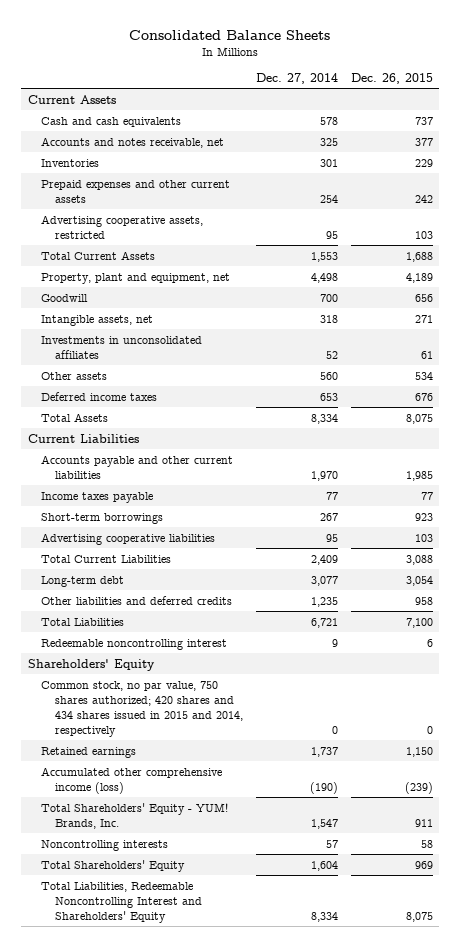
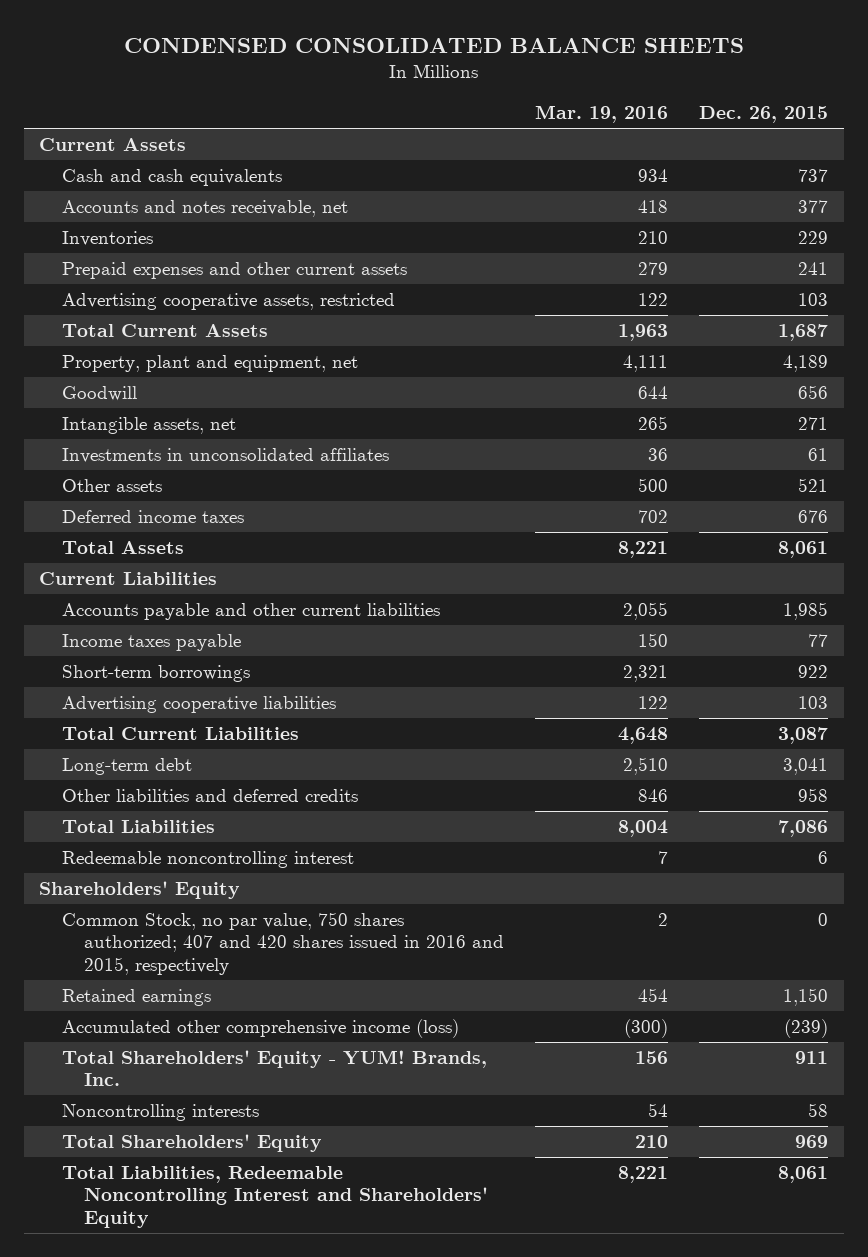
[129,29,331,40] Consolidated Balance Sheets -> [123,37,744,53] CONDENSED CONSOLIDATED BALANCE SHEETS
[255,72,338,84] Dec. 27, 2014 -> none
none -> [535,105,669,124] Mar. 19, 2016
[414,194,433,203] 242 -> [798,261,829,275] 241
[405,251,433,262] 1,688 -> [778,323,829,341] 1,687
[414,371,433,380] 534 -> [798,477,829,492] 521
[405,413,433,424] 8,075 -> [778,540,829,558] 8,061
[414,512,433,521] 923 -> [798,664,829,678] 922
[405,554,433,565] 3,088 -> [778,726,829,744] 3,087
[405,575,433,586] 3,054 -> [783,757,829,775] 3,041
[405,617,433,628] 7,100 -> [778,819,829,837] 7,086
[41,680,243,738] Common stock, no par value, 750 shares authorized; 420 shares and 434 shares issued in 2015 and 2014, respectively -> [61,911,504,975] Common Stock, no par value, 750 shares authorized; 407 and 420 shares issued in 2016 and 2015, respectively
[405,911,433,922] 8,075 -> [778,1165,829,1183] 8,061

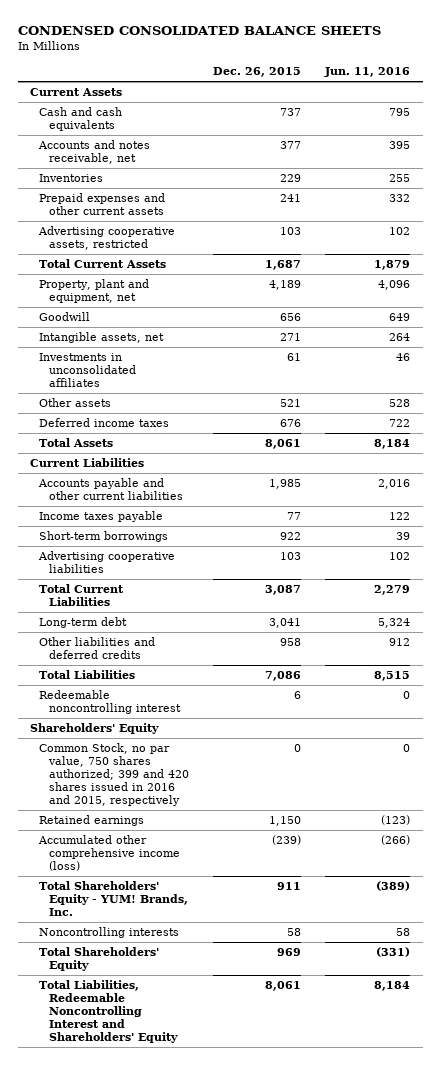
[535,105,669,124] Mar. 19, 2016 -> none
none -> [324,67,411,78] Jun. 11, 2016
[61,911,504,975] Common Stock, no par value, 750 shares authorized; 407 and 420 shares issued in 2016 and 2015, respectively -> [39,743,189,807] Common Stock, no par value, 750 shares authorized; 399 and 420 shares issued in 2016 and 2015, respectively

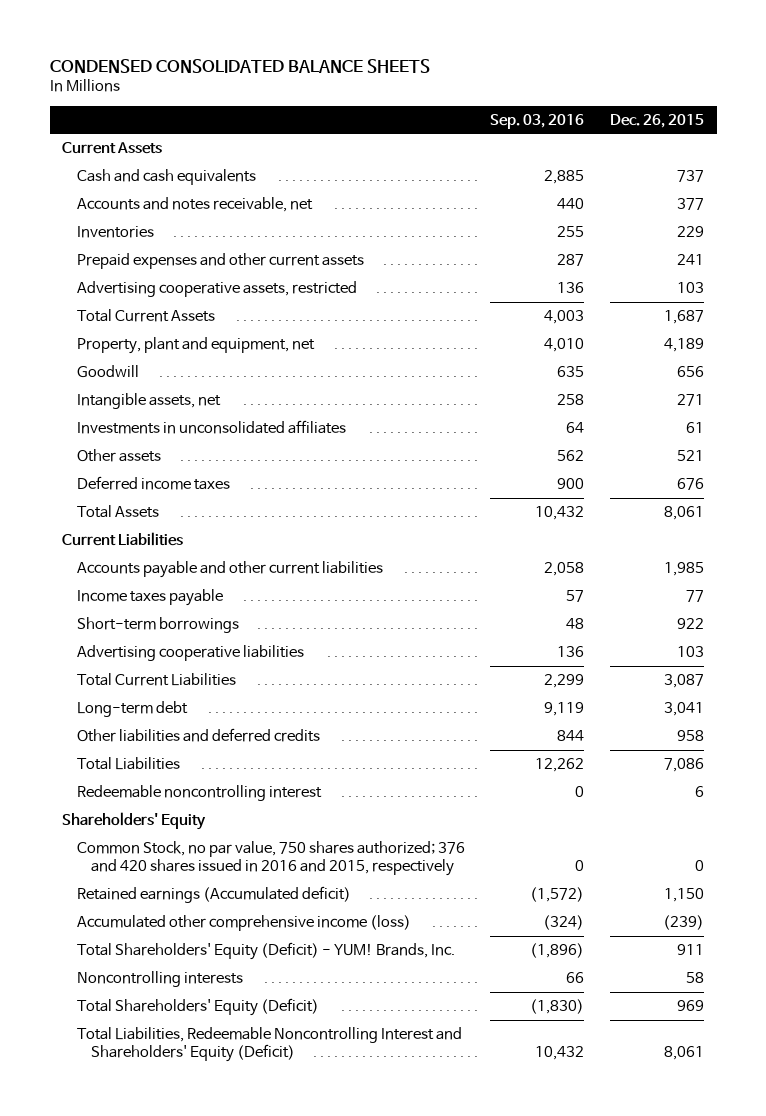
[324,67,411,78] Jun. 11, 2016 -> none
none -> [490,113,585,129] Sep. 03, 2016
[39,743,189,807] Common Stock, no par value, 750 shares authorized; 399 and 420 shares issued in 2016 and 2015, respectively -> [76,841,465,877] Common Stock, no par value, 750 shares authorized; 376 and 420 shares issued in 2016 and 2015, respectively
[39,815,145,827] Retained earnings -> [76,886,351,904] Retained earnings (Accumulated deficit)
[39,881,188,917] Total Shareholders' Equity - YUM! Brands, Inc. -> [76,942,455,961] Total Shareholders' Equity (Deficit) - YUM! Brands, Inc.
[39,947,160,972] Total Shareholders' Equity -> [76,998,319,1017] Total Shareholders' Equity (Deficit)
[39,980,178,1044] Total Liabilities, Redeemable Noncontrolling Interest and Shareholders' Equity -> [76,1027,462,1063] Total Liabilities, Redeemable Noncontrolling Interest and Shareholders' Equity (Deficit)

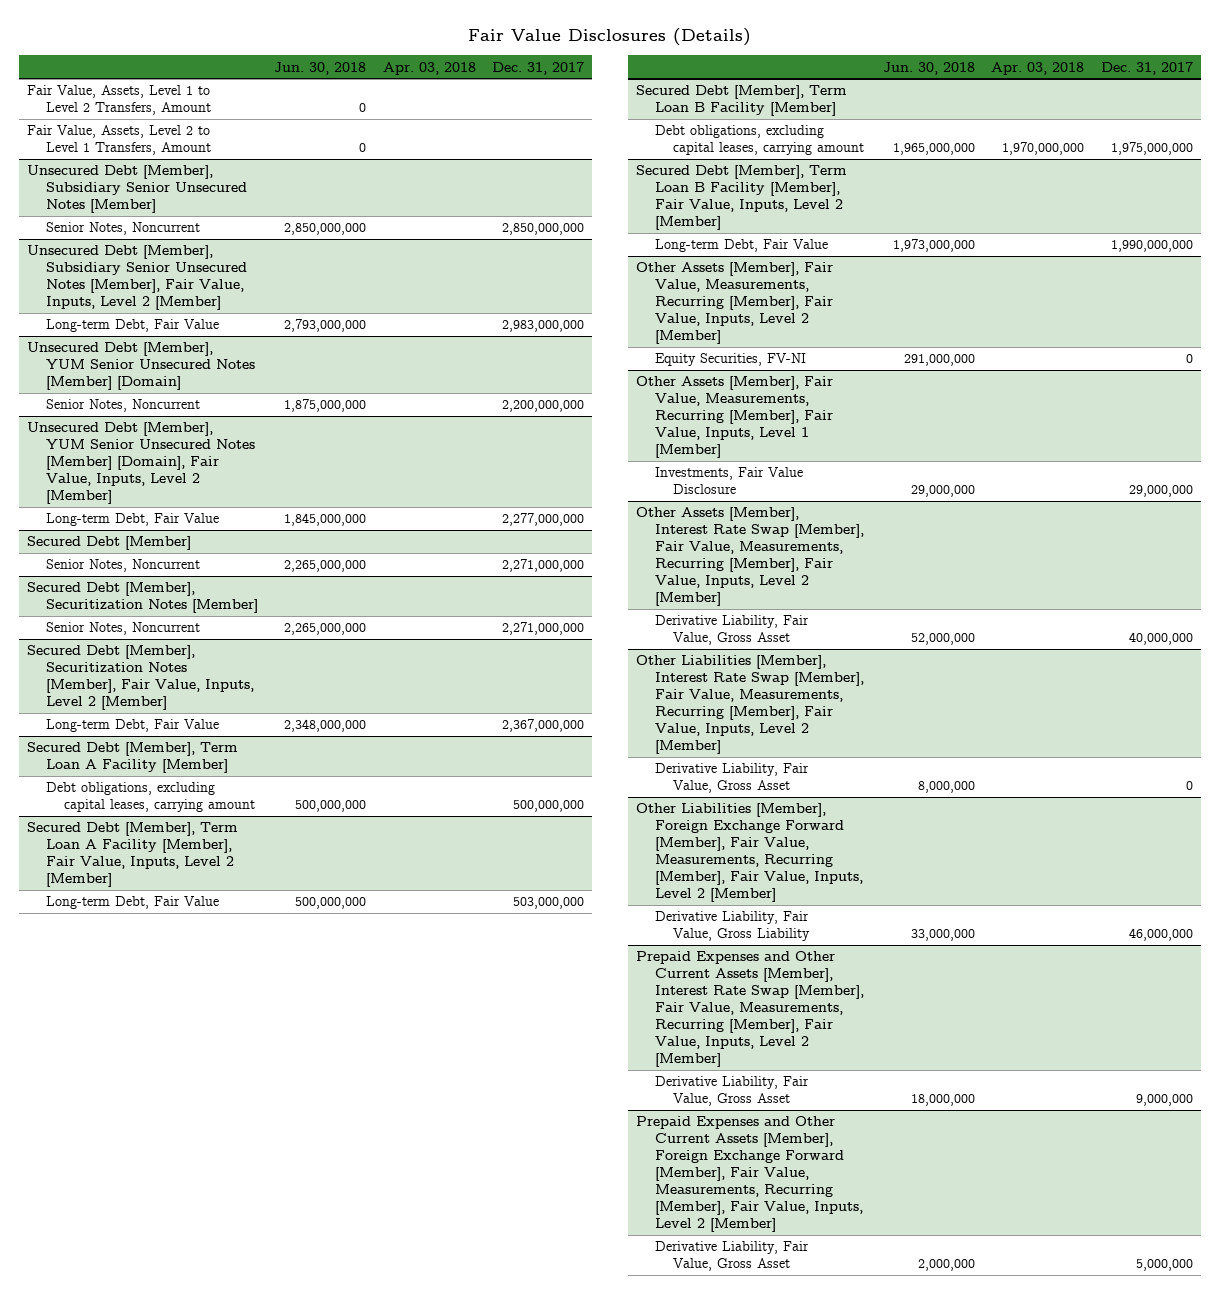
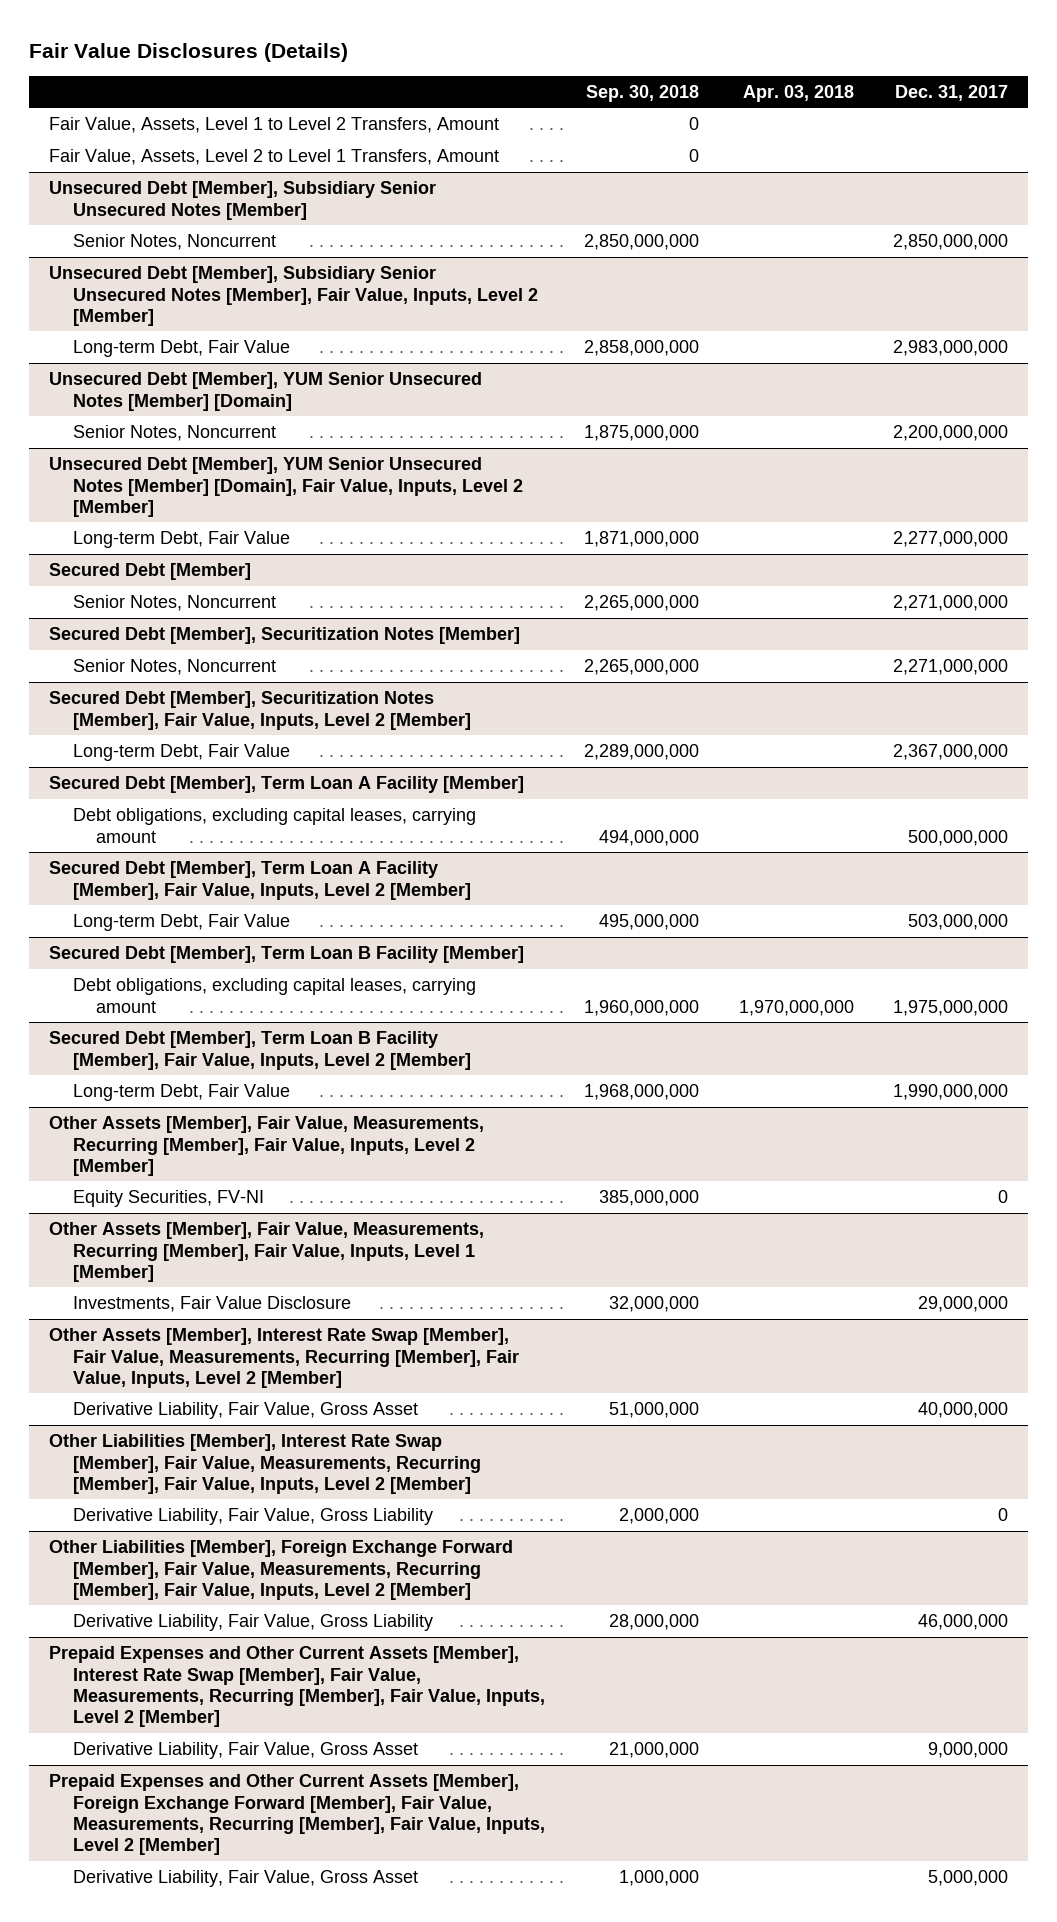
[274,61,367,75] Jun. 30, 2018 -> none
none -> [586,84,700,102] Sep. 30, 2018
[654,763,809,794] Derivative Liability, Fair Value, Gross Asset -> [72,1508,433,1526] Derivative Liability, Fair Value, Gross Liability

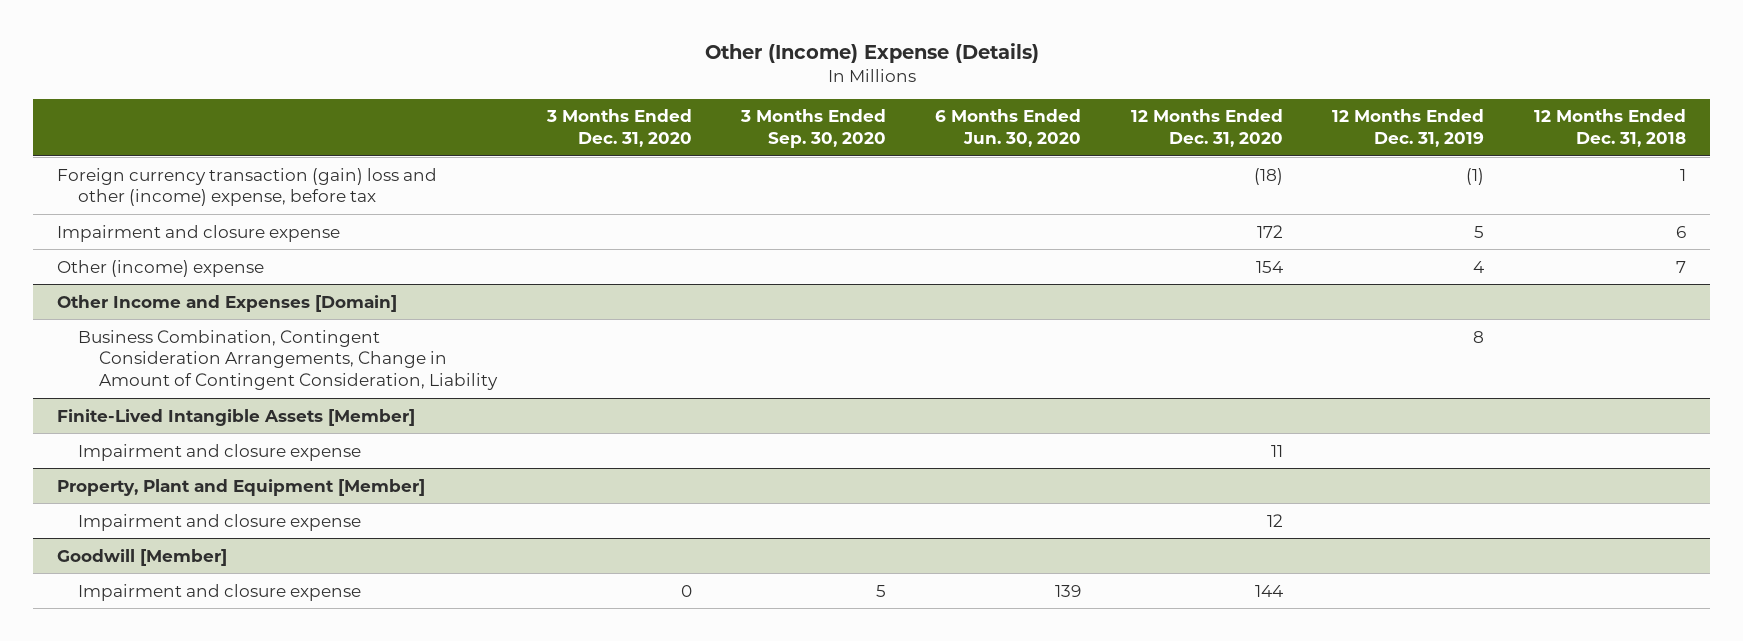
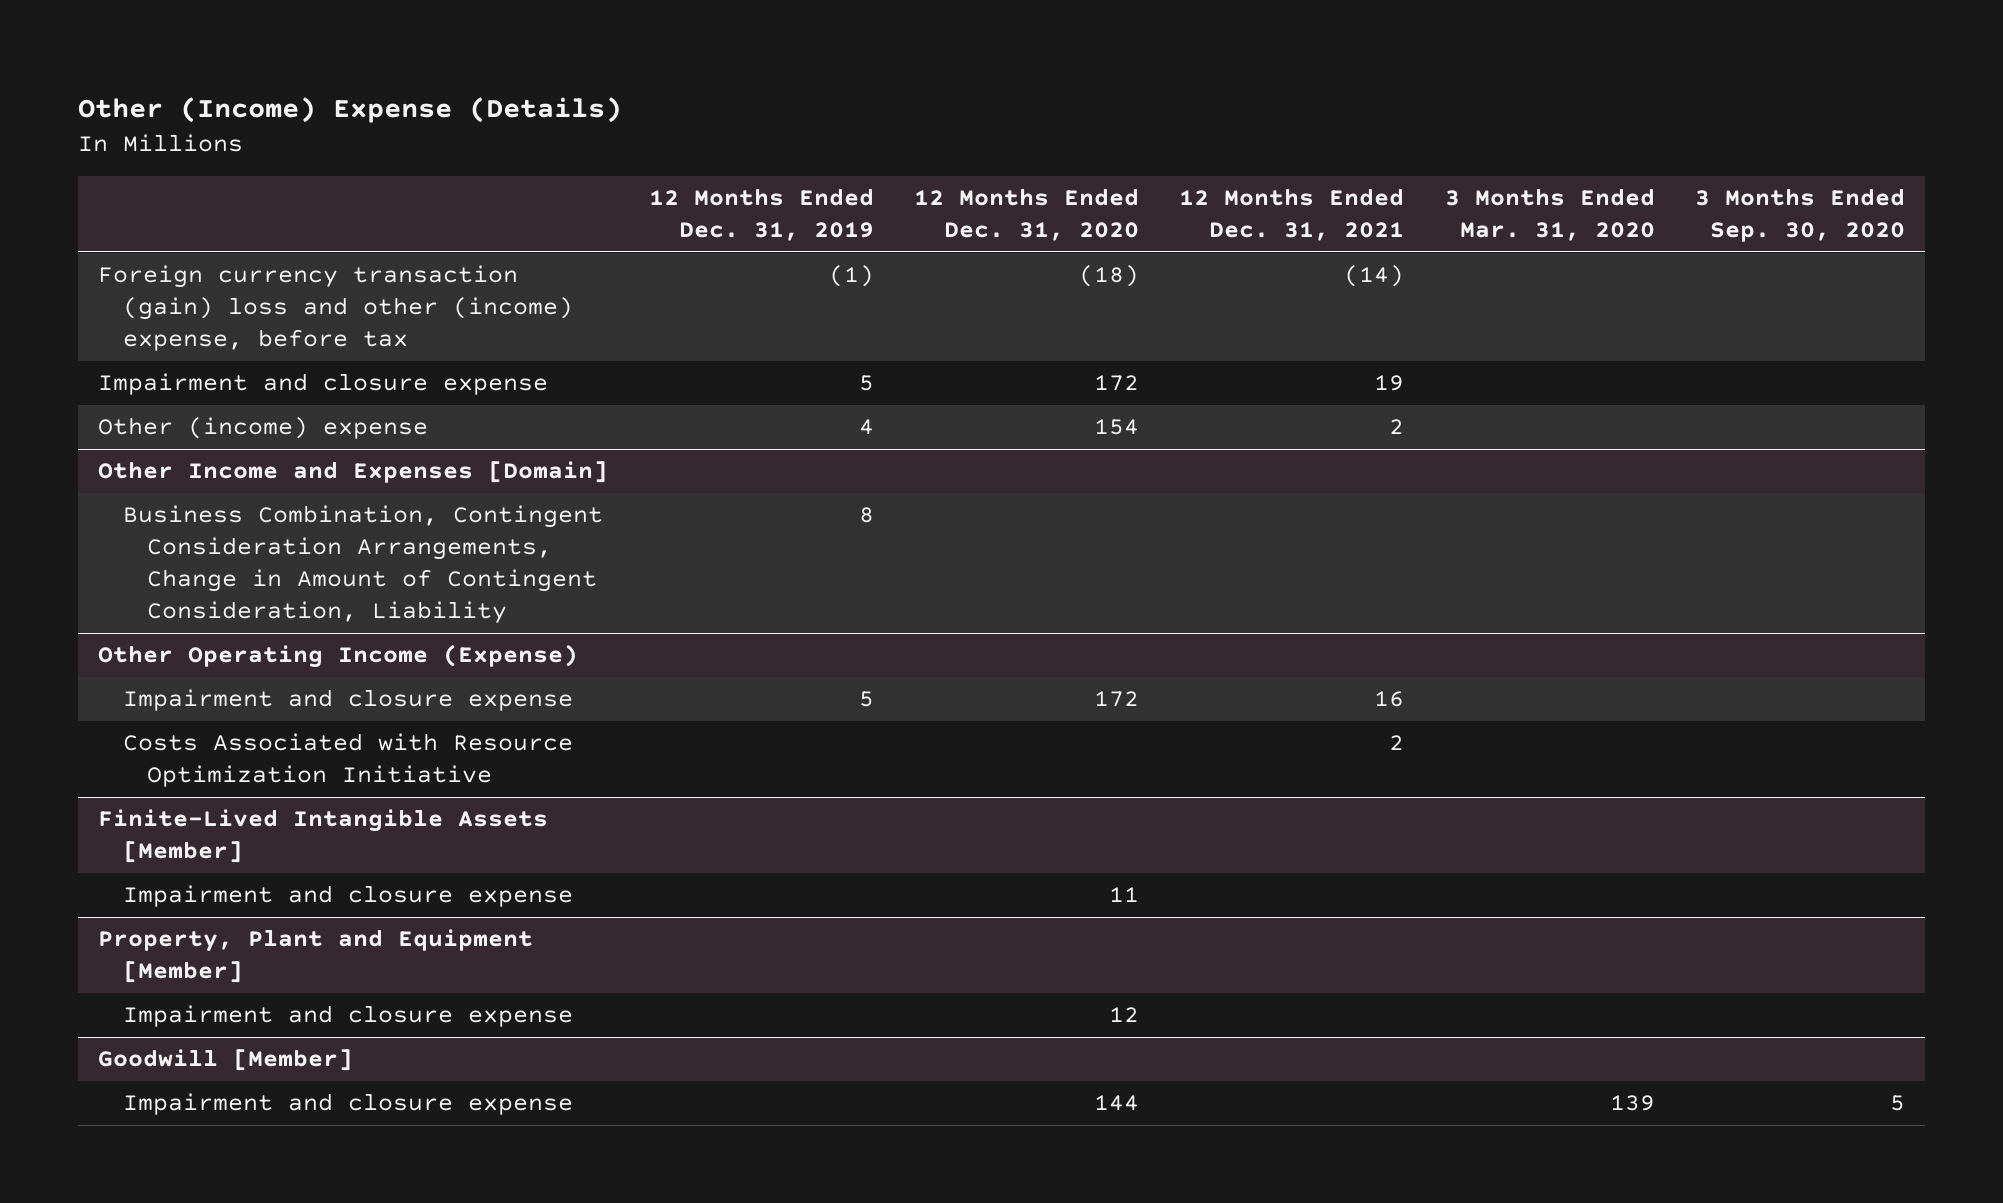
[545,109,692,148] 3 Months Ended Dec. 31, 2020 -> none
[935,109,1082,148] 6 Months Ended Jun. 30, 2020 -> none
[1533,109,1686,148] 12 Months Ended Dec. 31, 2018 -> none
none -> [1179,188,1405,242] 12 Months Ended Dec. 31, 2021
none -> [1444,188,1655,242] 3 Months Ended Mar. 31, 2020
none -> [98,644,579,669] Other Operating Income (Expense)
none -> [122,689,573,712] Impairment and closure expense
none -> [122,733,573,788] Costs Associated with Resource Optimization Initiative

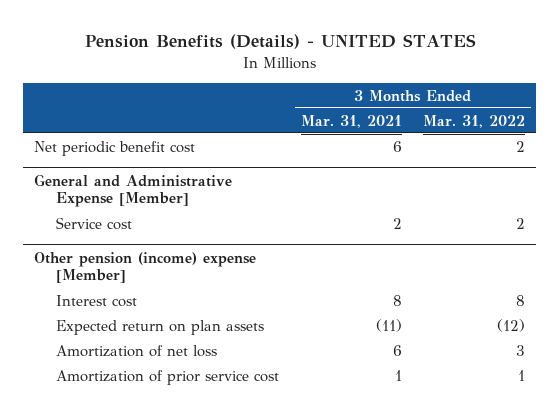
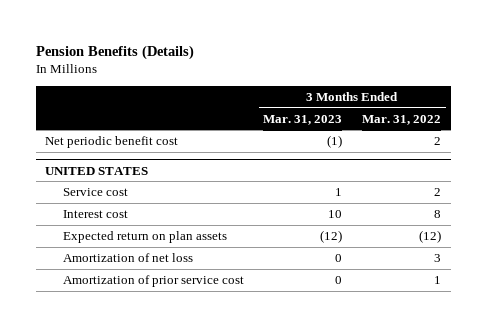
[84,34,476,50] Pension Benefits (Details) - UNITED STATES -> [35,44,194,60] Pension Benefits (Details)
[300,114,402,128] Mar. 31, 2021 -> none
none -> [263,114,343,125] Mar. 31, 2023
[34,173,233,208] General and Administrative Expense [Member] -> [45,166,149,175] UNITED STATES
[34,251,257,284] Other pension (income) expense [Member] -> none

